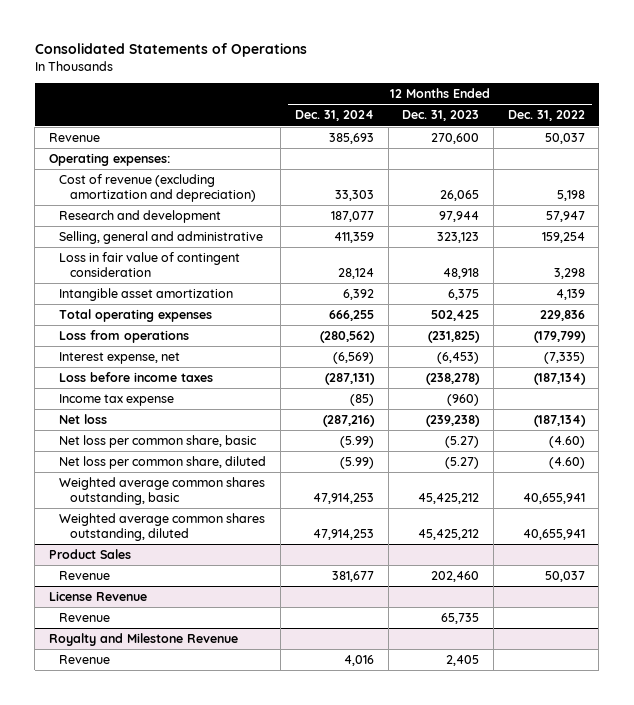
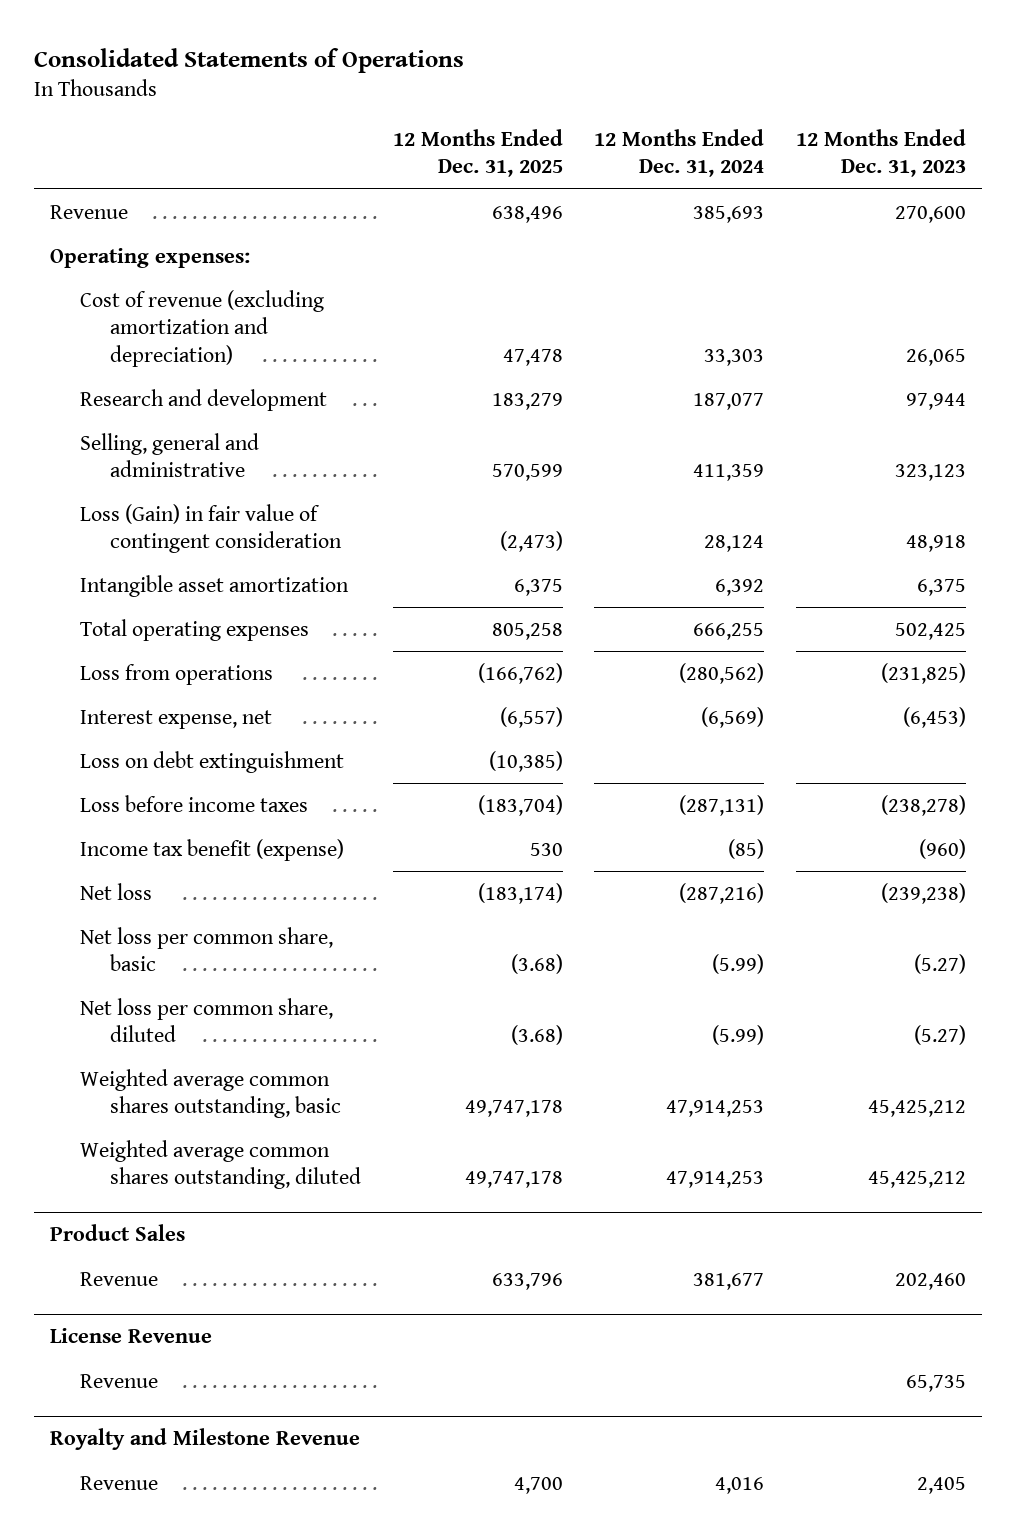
[507,110,585,122] Dec. 31, 2022 -> none
none -> [392,128,563,178] 12 Months Ended Dec. 31, 2025
[59,252,241,277] Loss in fair value of contingent consideration -> [79,503,342,554] Loss (Gain) in fair value of contingent consideration
none -> [79,750,344,773] Loss on debt extinguishment
[59,394,175,407] Income tax expense -> [79,838,344,861] Income tax benefit (expense)

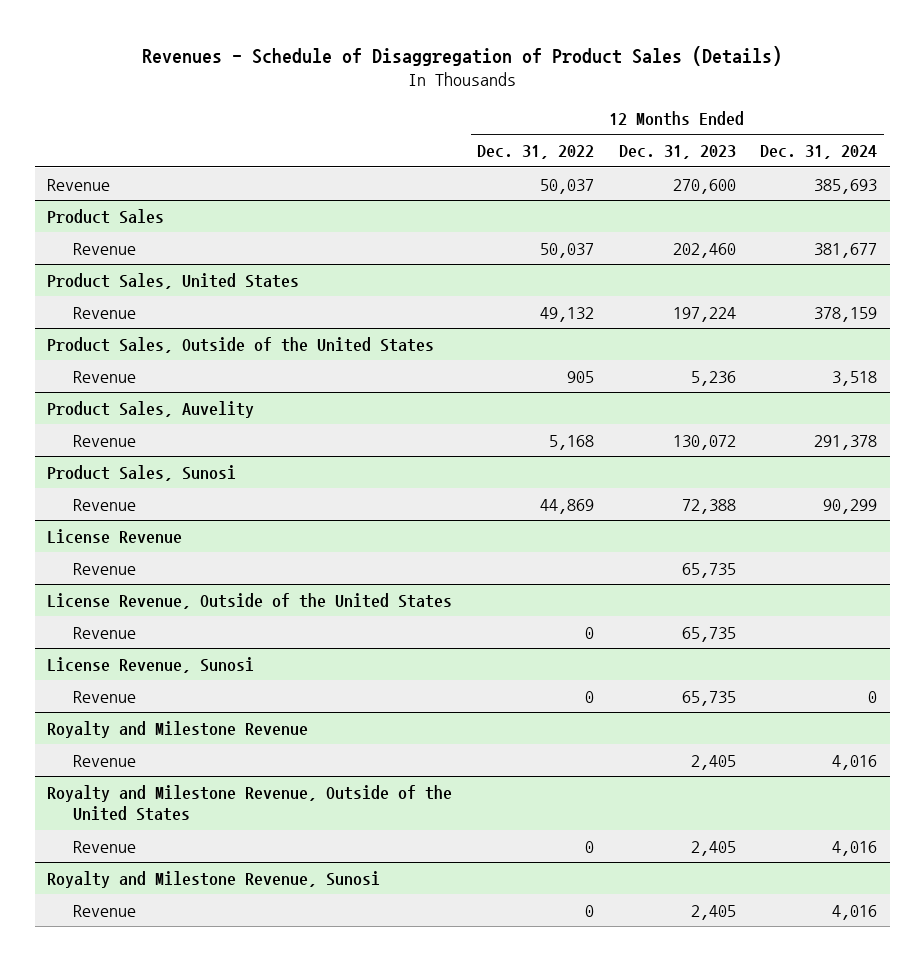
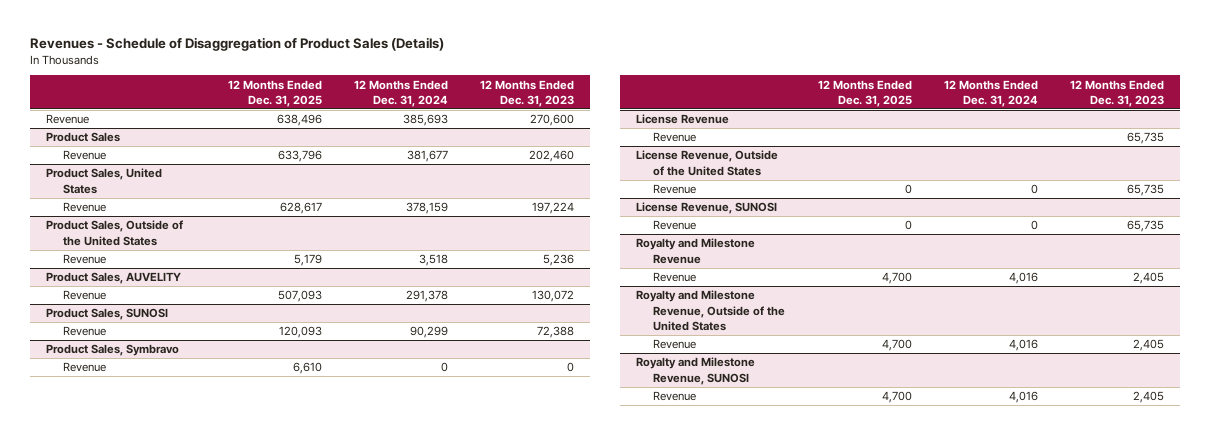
[476,145,594,160] Dec. 31, 2022 -> none
none -> [227,79,322,107] 12 Months Ended Dec. 31, 2025
[46,400,254,418] Product Sales, Auvelity -> [45,272,181,285] Product Sales, AUVELITY
[46,464,236,481] Product Sales, Sunosi -> [45,308,168,321] Product Sales, SUNOSI
none -> [45,344,179,357] Product Sales, Symbravo
none -> [63,362,107,373] Revenue
[72,626,136,639] Revenue -> none
[46,656,254,673] License Revenue, Sunosi -> none
none -> [635,202,777,215] License Revenue, SUNOSI
none -> [653,220,697,231] Revenue
[46,870,380,888] Royalty and Milestone Revenue, Sunosi -> [635,357,755,385] Royalty and Milestone Revenue, SUNOSI

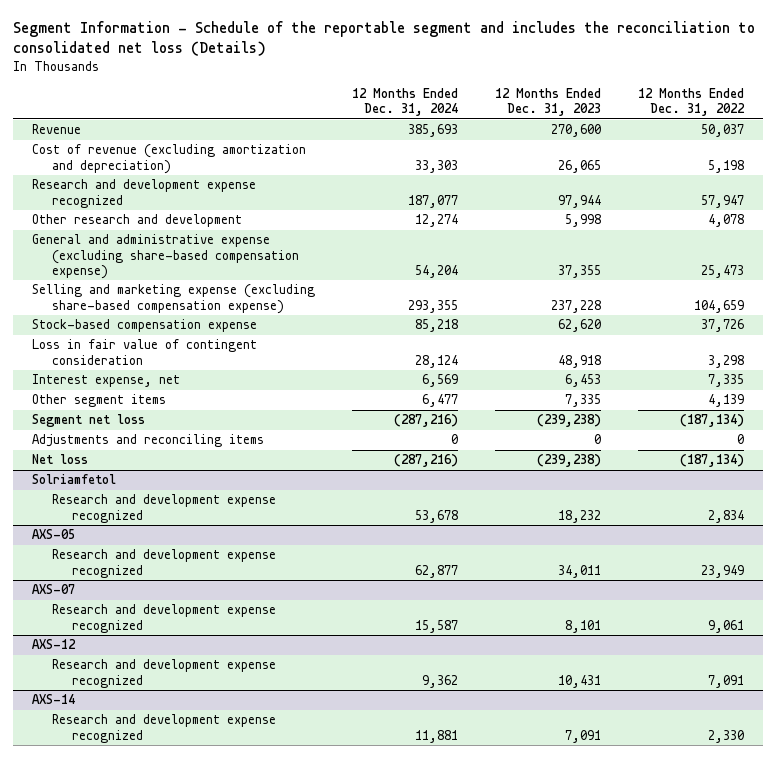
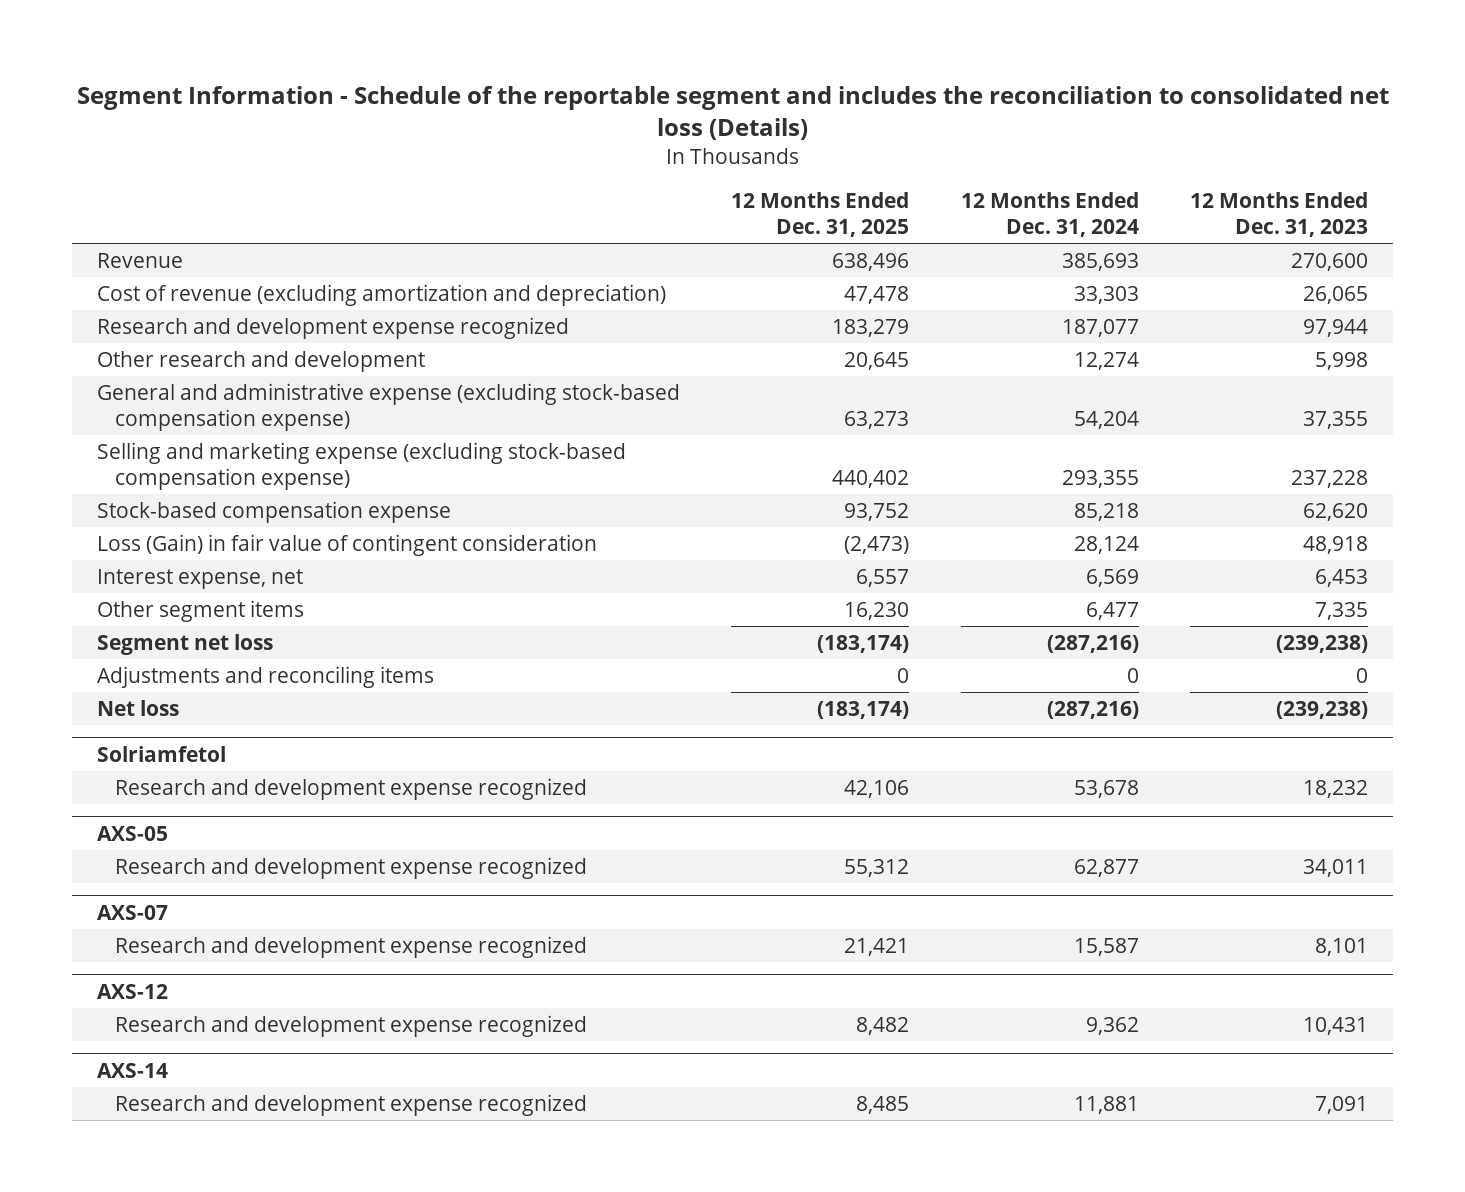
[638,87,746,117] 12 Months Ended Dec. 31, 2022 -> none
none -> [731,192,910,238] 12 Months Ended Dec. 31, 2025
[31,234,299,279] General and administrative expense (excluding share-based compensation expense) -> [97,382,681,431] General and administrative expense (excluding stock-based compensation expense)
[31,284,315,314] Selling and marketing expense (excluding share-based compensation expense) -> [97,441,627,490] Selling and marketing expense (excluding stock-based compensation expense)
[31,339,257,365] Loss in fair value of contingent consideration -> [97,533,598,556] Loss (Gain) in fair value of contingent consideration

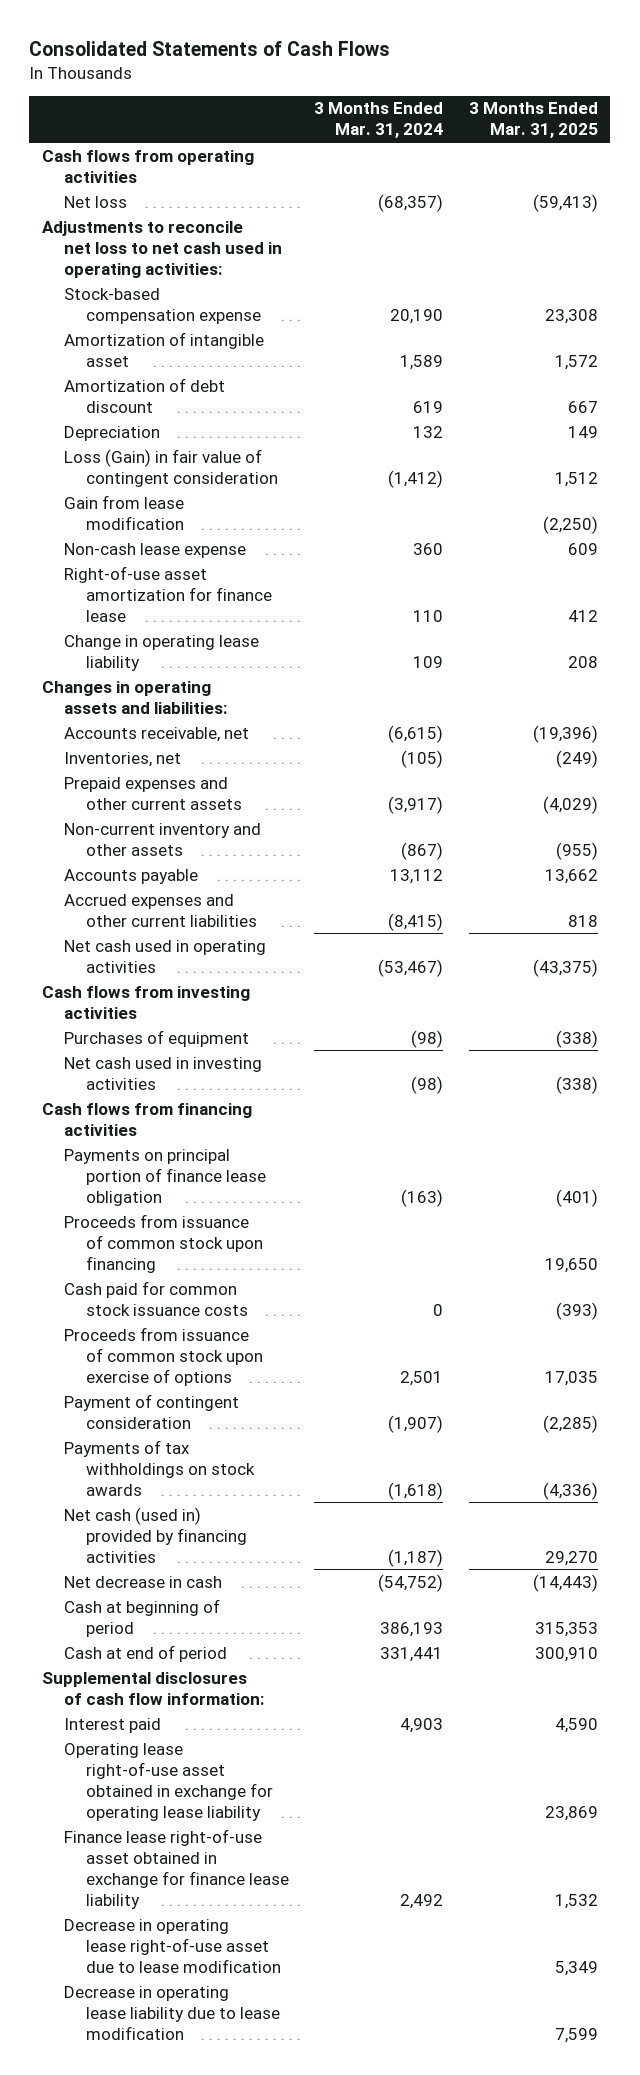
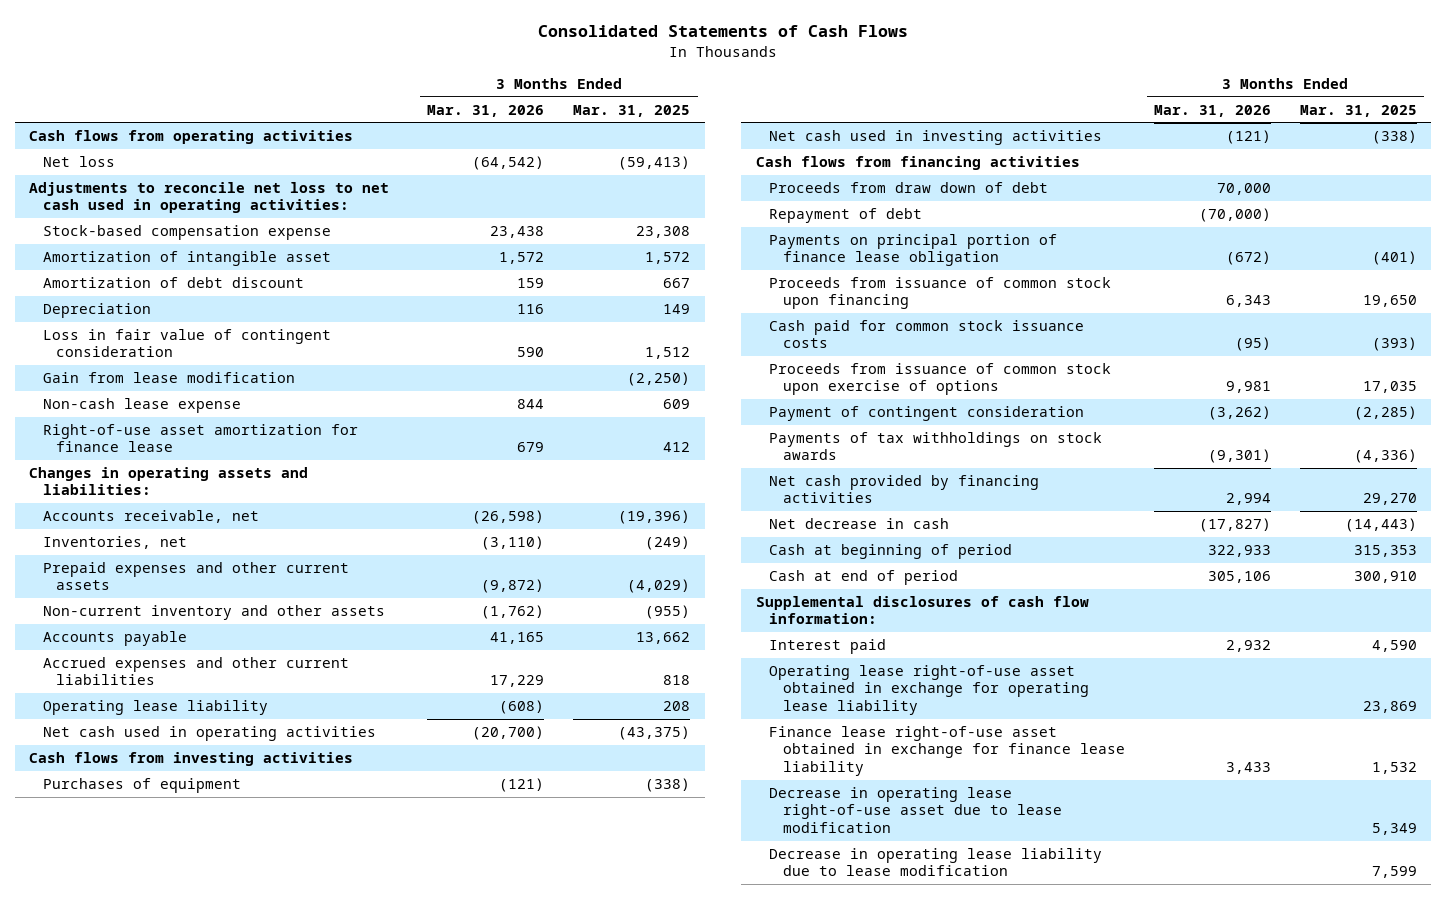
[314,102,444,139] 3 Months Ended Mar. 31, 2024 -> none
none -> [427,104,545,117] Mar. 31, 2026
[63,448,278,487] Loss (Gain) in fair value of contingent consideration -> [42,329,331,358] Loss in fair value of contingent consideration
[63,634,259,671] Change in operating lease liability -> none
none -> [42,700,268,716] Operating lease liability
none -> [769,182,1049,194] Proceeds from draw down of debt
none -> [769,208,923,224] Repayment of debt
[63,1506,247,1563] Net cash (used in) provided by financing activities -> [769,475,1040,504] Net cash provided by financing activities

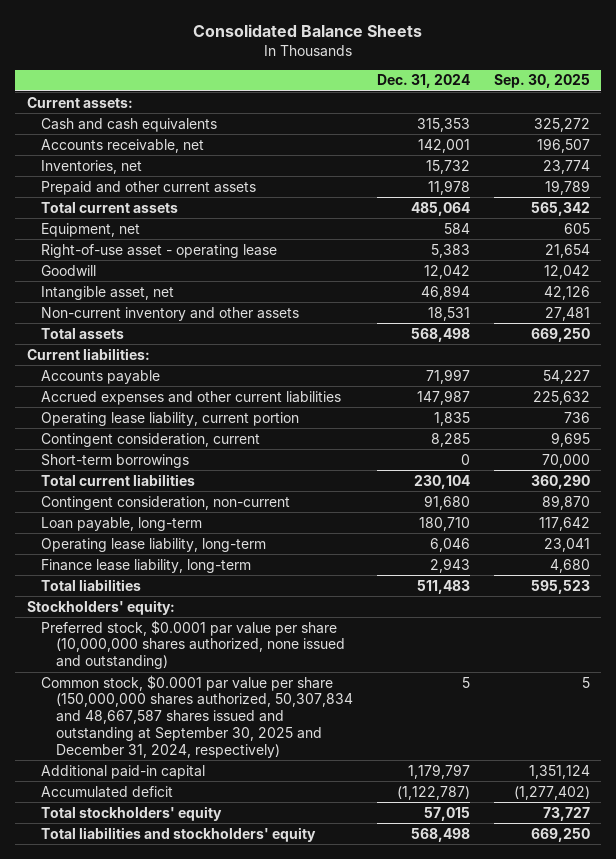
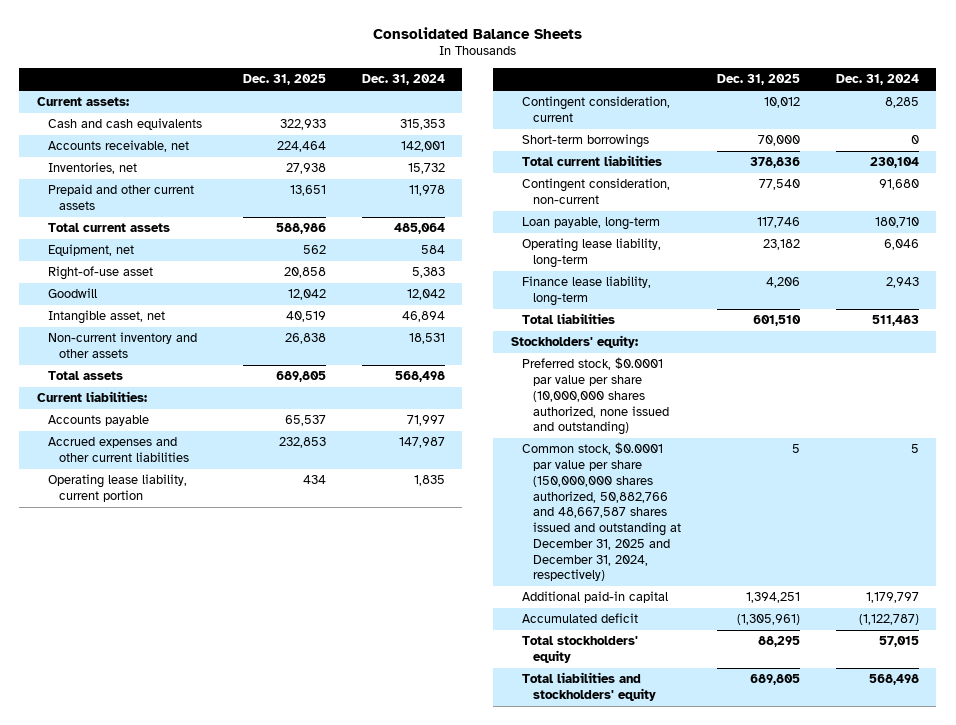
[493,74,590,89] Sep. 30, 2025 -> none
none -> [242,74,326,86] Dec. 31, 2025
[41,243,278,258] Right-of-use asset - operating lease -> [48,266,154,281] Right-of-use asset
[41,674,353,758] Common stock, $0.0001 par value per share (150,000,000 shares authorized, 50,307,834 and 48,667,587 shares issued and outstanding at September 30, 2025 and December 31, 2024, respectively) -> [522,442,682,582] Common stock, $0.0001 par value per share (150,000,000 shares authorized, 50,882,766 and 48,667,587 shares issued and outstanding at December 31, 2025 and December 31, 2024, respectively)

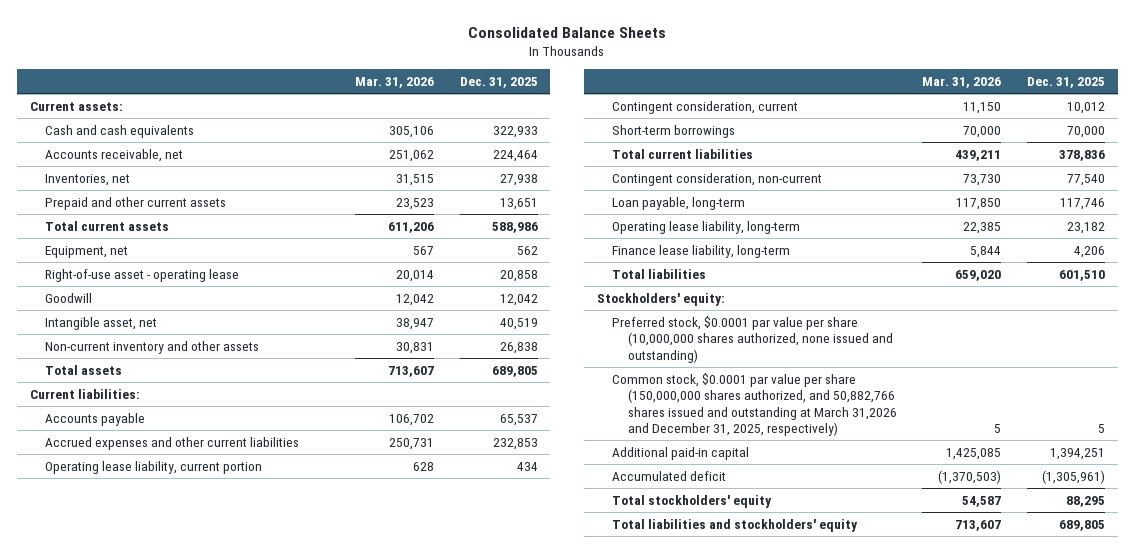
[361,74,445,86] Dec. 31, 2024 -> none
none -> [355,77,435,89] Mar. 31, 2026
[48,266,154,281] Right-of-use asset -> [45,268,240,282] Right-of-use asset - operating lease
[522,442,682,582] Common stock, $0.0001 par value per share (150,000,000 shares authorized, 50,882,766 and 48,667,587 shares issued and outstanding at December 31, 2025 and December 31, 2024, respectively) -> [612,372,897,437] Common stock, $0.0001 par value per share (150,000,000 shares authorized, and 50,882,766 shares issued and outstanding at March 31,2026 and December 31, 2025, respectively)

